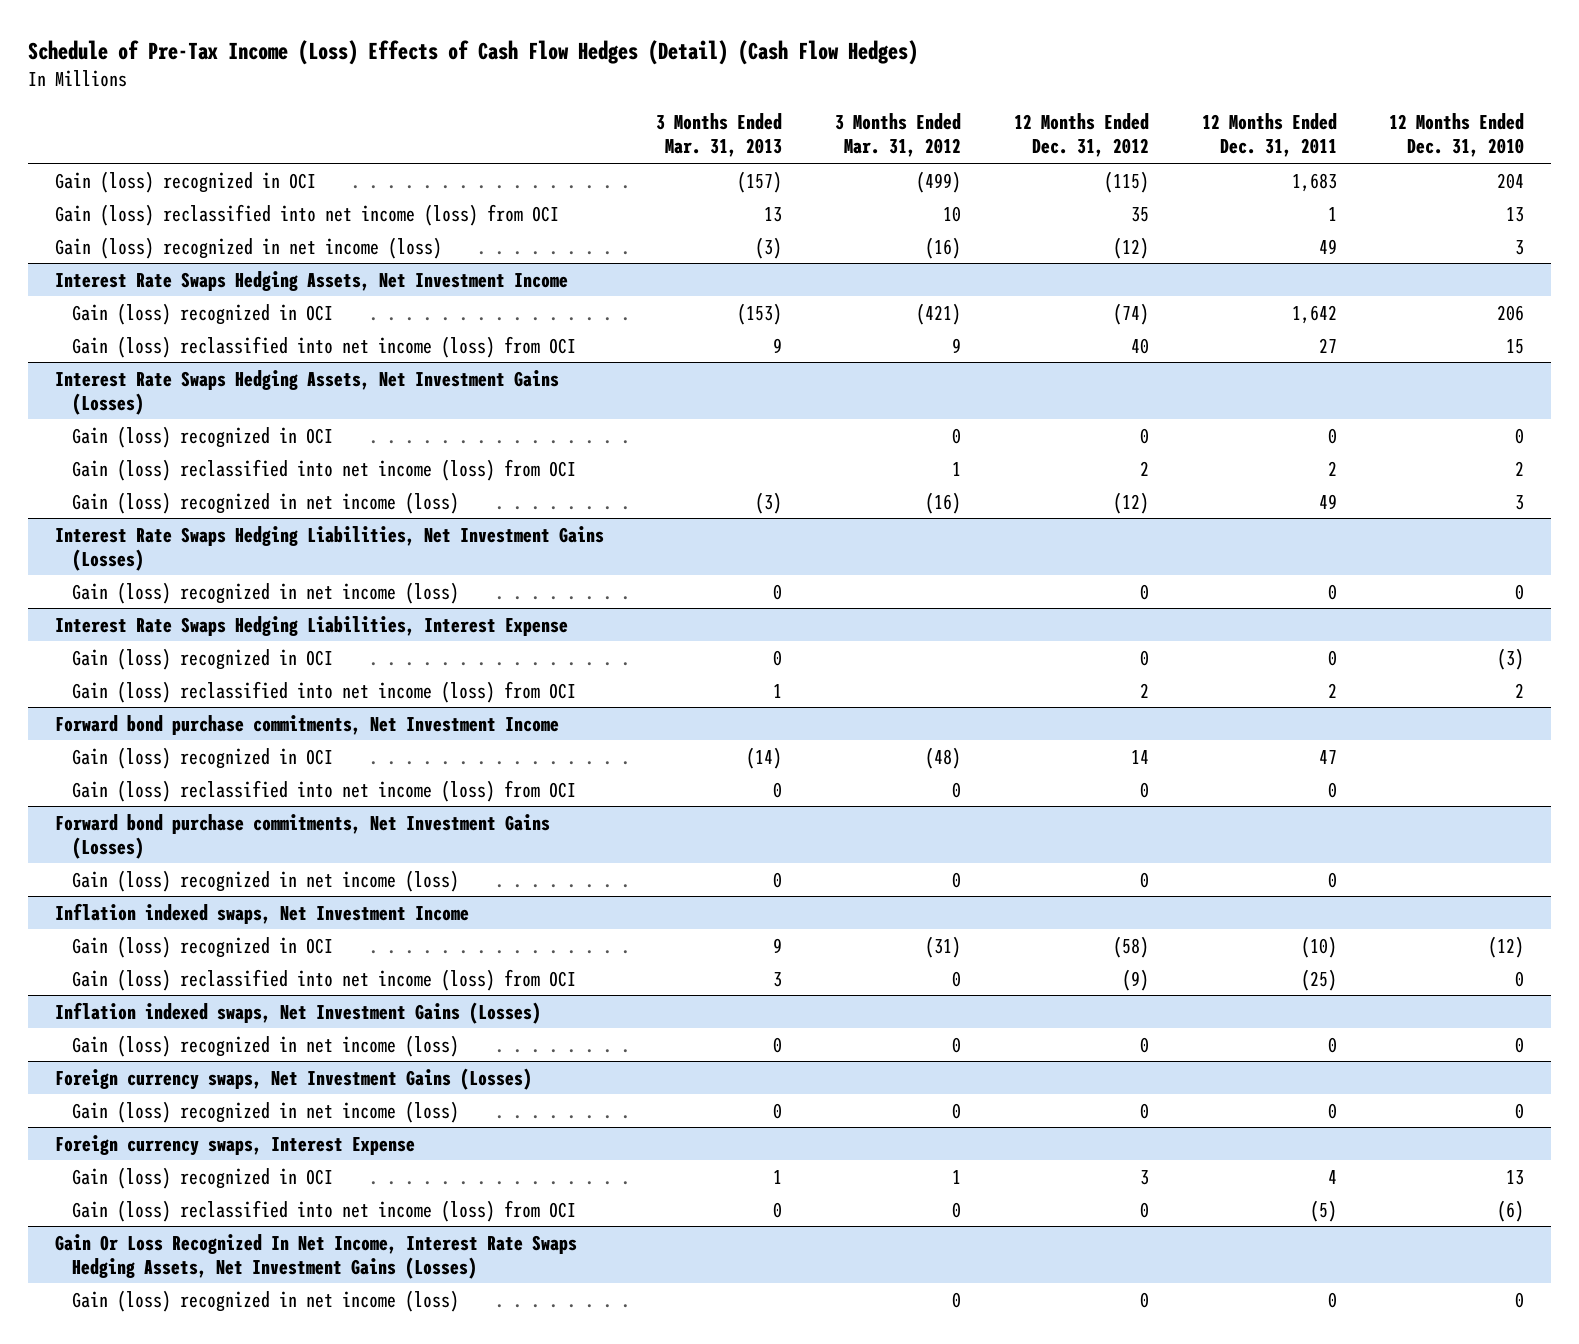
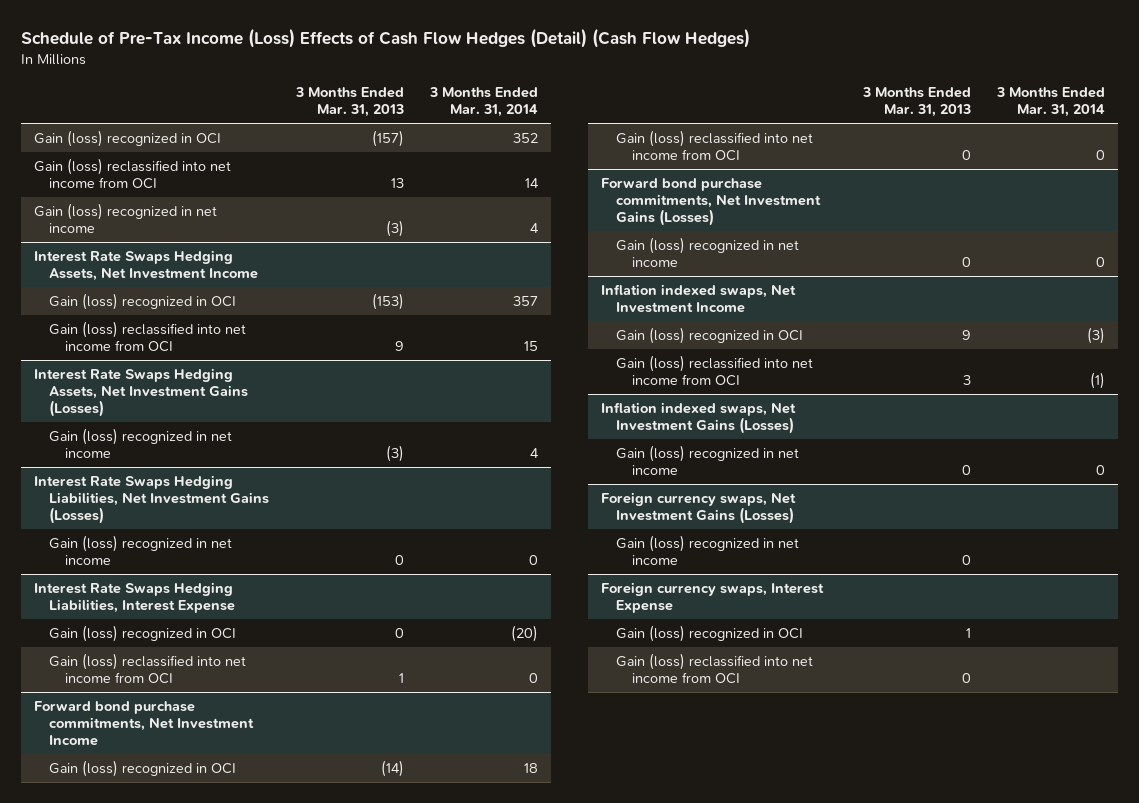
[835,113,962,158] 3 Months Ended Mar. 31, 2012 -> none
[1013,113,1149,158] 12 Months Ended Dec. 31, 2012 -> none
[1201,113,1337,158] 12 Months Ended Dec. 31, 2011 -> none
[1389,113,1525,158] 12 Months Ended Dec. 31, 2010 -> none
none -> [429,87,539,118] 3 Months Ended Mar. 31, 2014
[54,203,559,226] Gain (loss) reclassified into net income (loss) from OCI -> [34,157,232,189] Gain (loss) reclassified into net income from OCI
[54,236,442,259] Gain (loss) recognized in net income (loss) -> [34,202,218,233] Gain (loss) recognized in net income
[71,335,576,358] Gain (loss) reclassified into net income (loss) from OCI -> [49,320,247,352] Gain (loss) reclassified into net income from OCI
[71,425,333,448] Gain (loss) recognized in OCI -> none
[71,458,576,481] Gain (loss) reclassified into net income (loss) from OCI -> none
[71,491,459,514] Gain (loss) recognized in net income (loss) -> [49,427,233,458] Gain (loss) recognized in net income
[71,581,459,604] Gain (loss) recognized in net income (loss) -> [49,534,233,565] Gain (loss) recognized in net income
[71,680,576,703] Gain (loss) reclassified into net income (loss) from OCI -> [49,652,247,684] Gain (loss) reclassified into net income from OCI
[71,779,576,802] Gain (loss) reclassified into net income (loss) from OCI -> [616,129,814,161] Gain (loss) reclassified into net income from OCI
[71,869,459,892] Gain (loss) recognized in net income (loss) -> [616,236,800,267] Gain (loss) recognized in net income
[71,968,576,991] Gain (loss) reclassified into net income (loss) from OCI -> [616,354,814,386] Gain (loss) reclassified into net income from OCI
[71,1034,459,1057] Gain (loss) recognized in net income (loss) -> [616,444,800,475] Gain (loss) recognized in net income
[71,1100,459,1123] Gain (loss) recognized in net income (loss) -> [616,534,800,565] Gain (loss) recognized in net income
[54,1233,577,1279] Gain Or Loss Recognized In Net Income, Interest Rate Swaps Hedging Assets, Net Investment Gains (Losses) -> none
[71,1289,459,1312] Gain (loss) recognized in net income (loss) -> none
[71,1199,576,1222] Gain (loss) reclassified into net income (loss) from OCI -> [616,652,814,684] Gain (loss) reclassified into net income from OCI

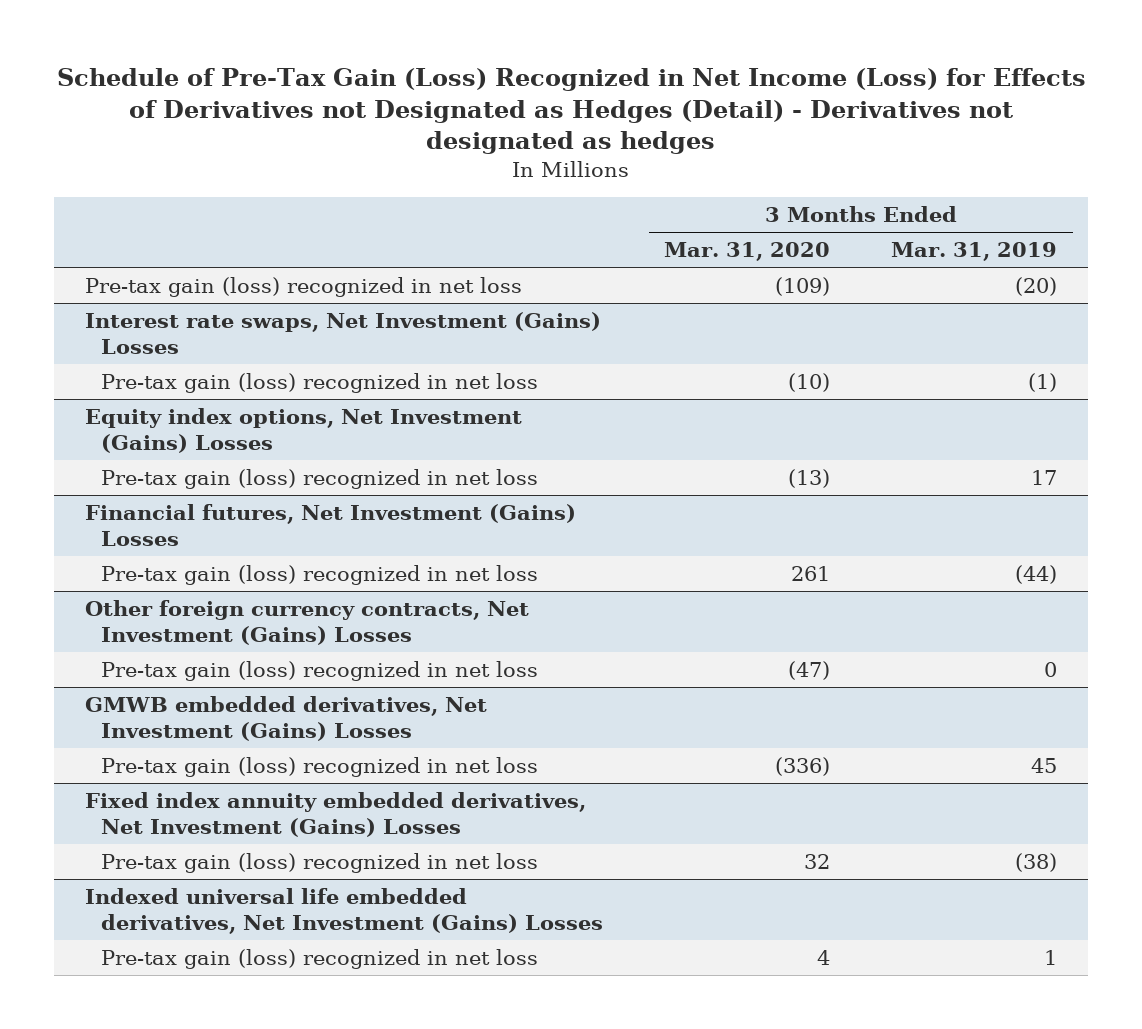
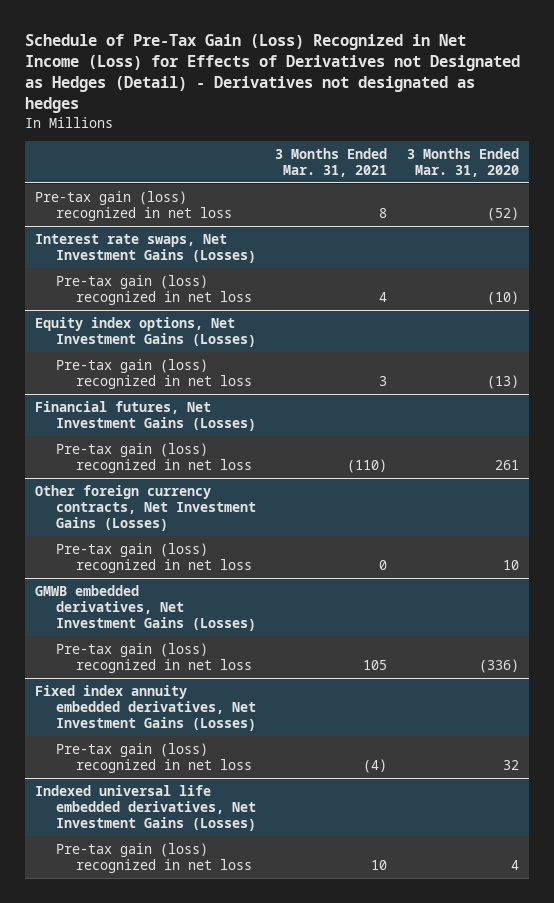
[891,242,1058,262] Mar. 31, 2019 -> none
none -> [275,147,388,177] 3 Months Ended Mar. 31, 2021
[775,276,831,296] (109) -> [487,206,520,221] (52)
[84,311,601,354] Interest rate swaps, Net Investment (Gains) Losses -> [35,233,256,263] Interest rate swaps, Net Investment Gains (Losses)
[84,407,522,453] Equity index options, Net Investment (Gains) Losses -> [35,316,256,347] Equity index options, Net Investment Gains (Losses)
[84,503,576,546] Financial futures, Net Investment (Gains) Losses -> [35,400,256,431] Financial futures, Net Investment Gains (Losses)
[84,599,529,645] Other foreign currency contracts, Net Investment (Gains) Losses -> [35,484,256,531] Other foreign currency contracts, Net Investment Gains (Losses)
[788,660,831,680] (47) -> [503,559,520,570] 10
[84,695,487,741] GMWB embedded derivatives, Net Investment (Gains) Losses -> [35,584,256,631] GMWB embedded derivatives, Net Investment Gains (Losses)
[84,791,586,837] Fixed index annuity embedded derivatives, Net Investment (Gains) Losses -> [35,684,256,731] Fixed index annuity embedded derivatives, Net Investment Gains (Losses)
[84,887,604,934] Indexed universal life embedded derivatives, Net Investment (Gains) Losses -> [35,784,256,831] Indexed universal life embedded derivatives, Net Investment Gains (Losses)

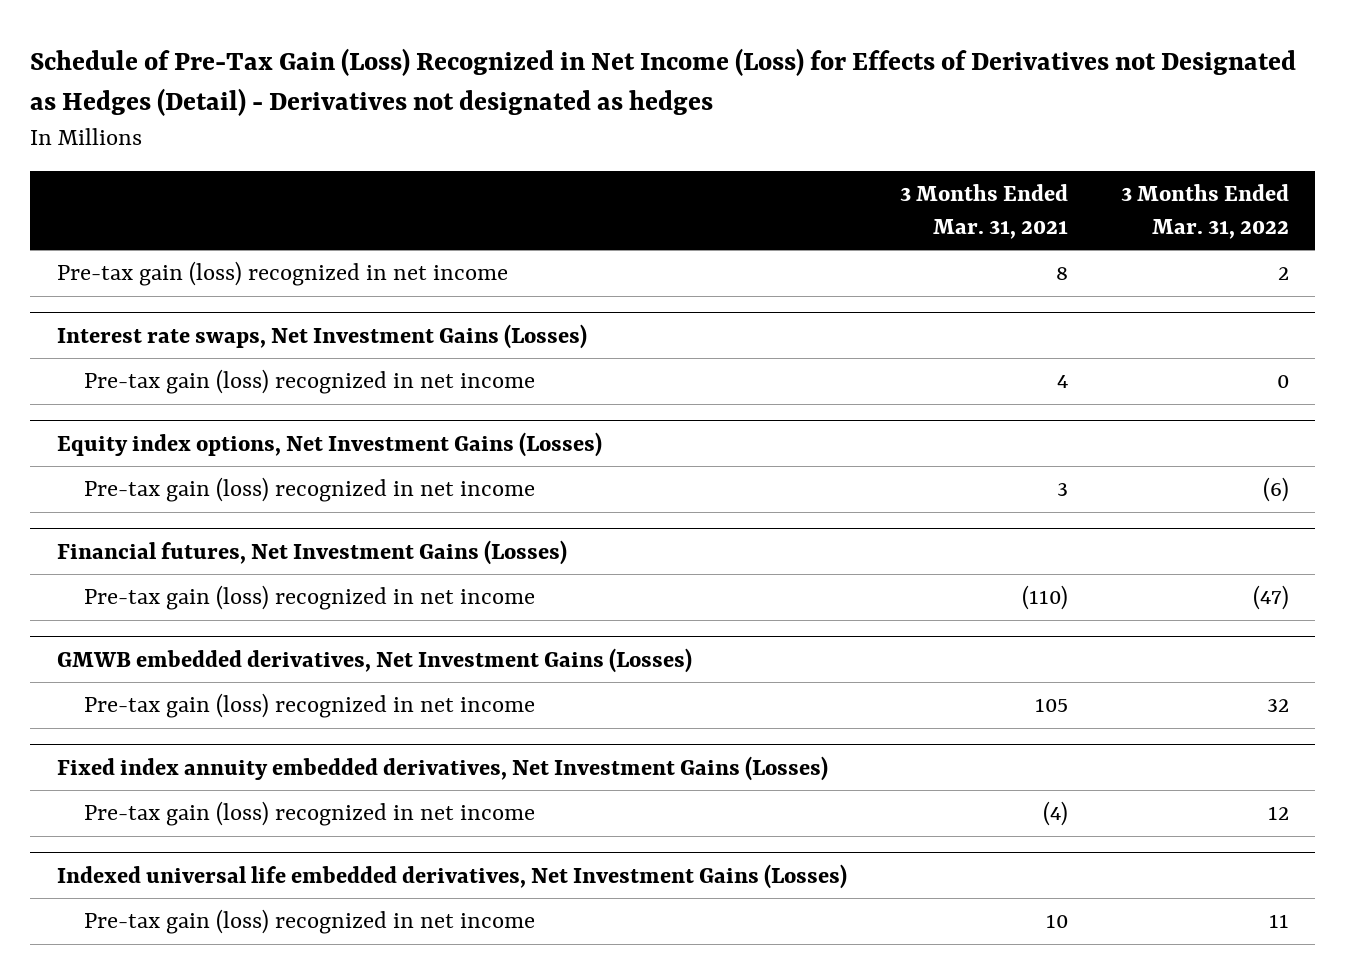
[407,147,520,177] 3 Months Ended Mar. 31, 2020 -> none
none -> [1120,183,1289,239] 3 Months Ended Mar. 31, 2022
[35,190,232,221] Pre-tax gain (loss) recognized in net loss -> [56,261,508,287] Pre-tax gain (loss) recognized in net income
[55,274,253,305] Pre-tax gain (loss) recognized in net loss -> [83,369,535,395] Pre-tax gain (loss) recognized in net income
[55,358,253,389] Pre-tax gain (loss) recognized in net loss -> [83,477,535,503] Pre-tax gain (loss) recognized in net income
[35,484,256,531] Other foreign currency contracts, Net Investment Gains (Losses) -> none
[55,542,253,573] Pre-tax gain (loss) recognized in net loss -> none
[55,442,253,473] Pre-tax gain (loss) recognized in net loss -> [83,585,535,611] Pre-tax gain (loss) recognized in net income
[55,642,253,673] Pre-tax gain (loss) recognized in net loss -> [83,693,535,719] Pre-tax gain (loss) recognized in net income
[55,742,253,773] Pre-tax gain (loss) recognized in net loss -> [83,801,535,827] Pre-tax gain (loss) recognized in net income
[55,842,253,873] Pre-tax gain (loss) recognized in net loss -> [83,909,535,935] Pre-tax gain (loss) recognized in net income

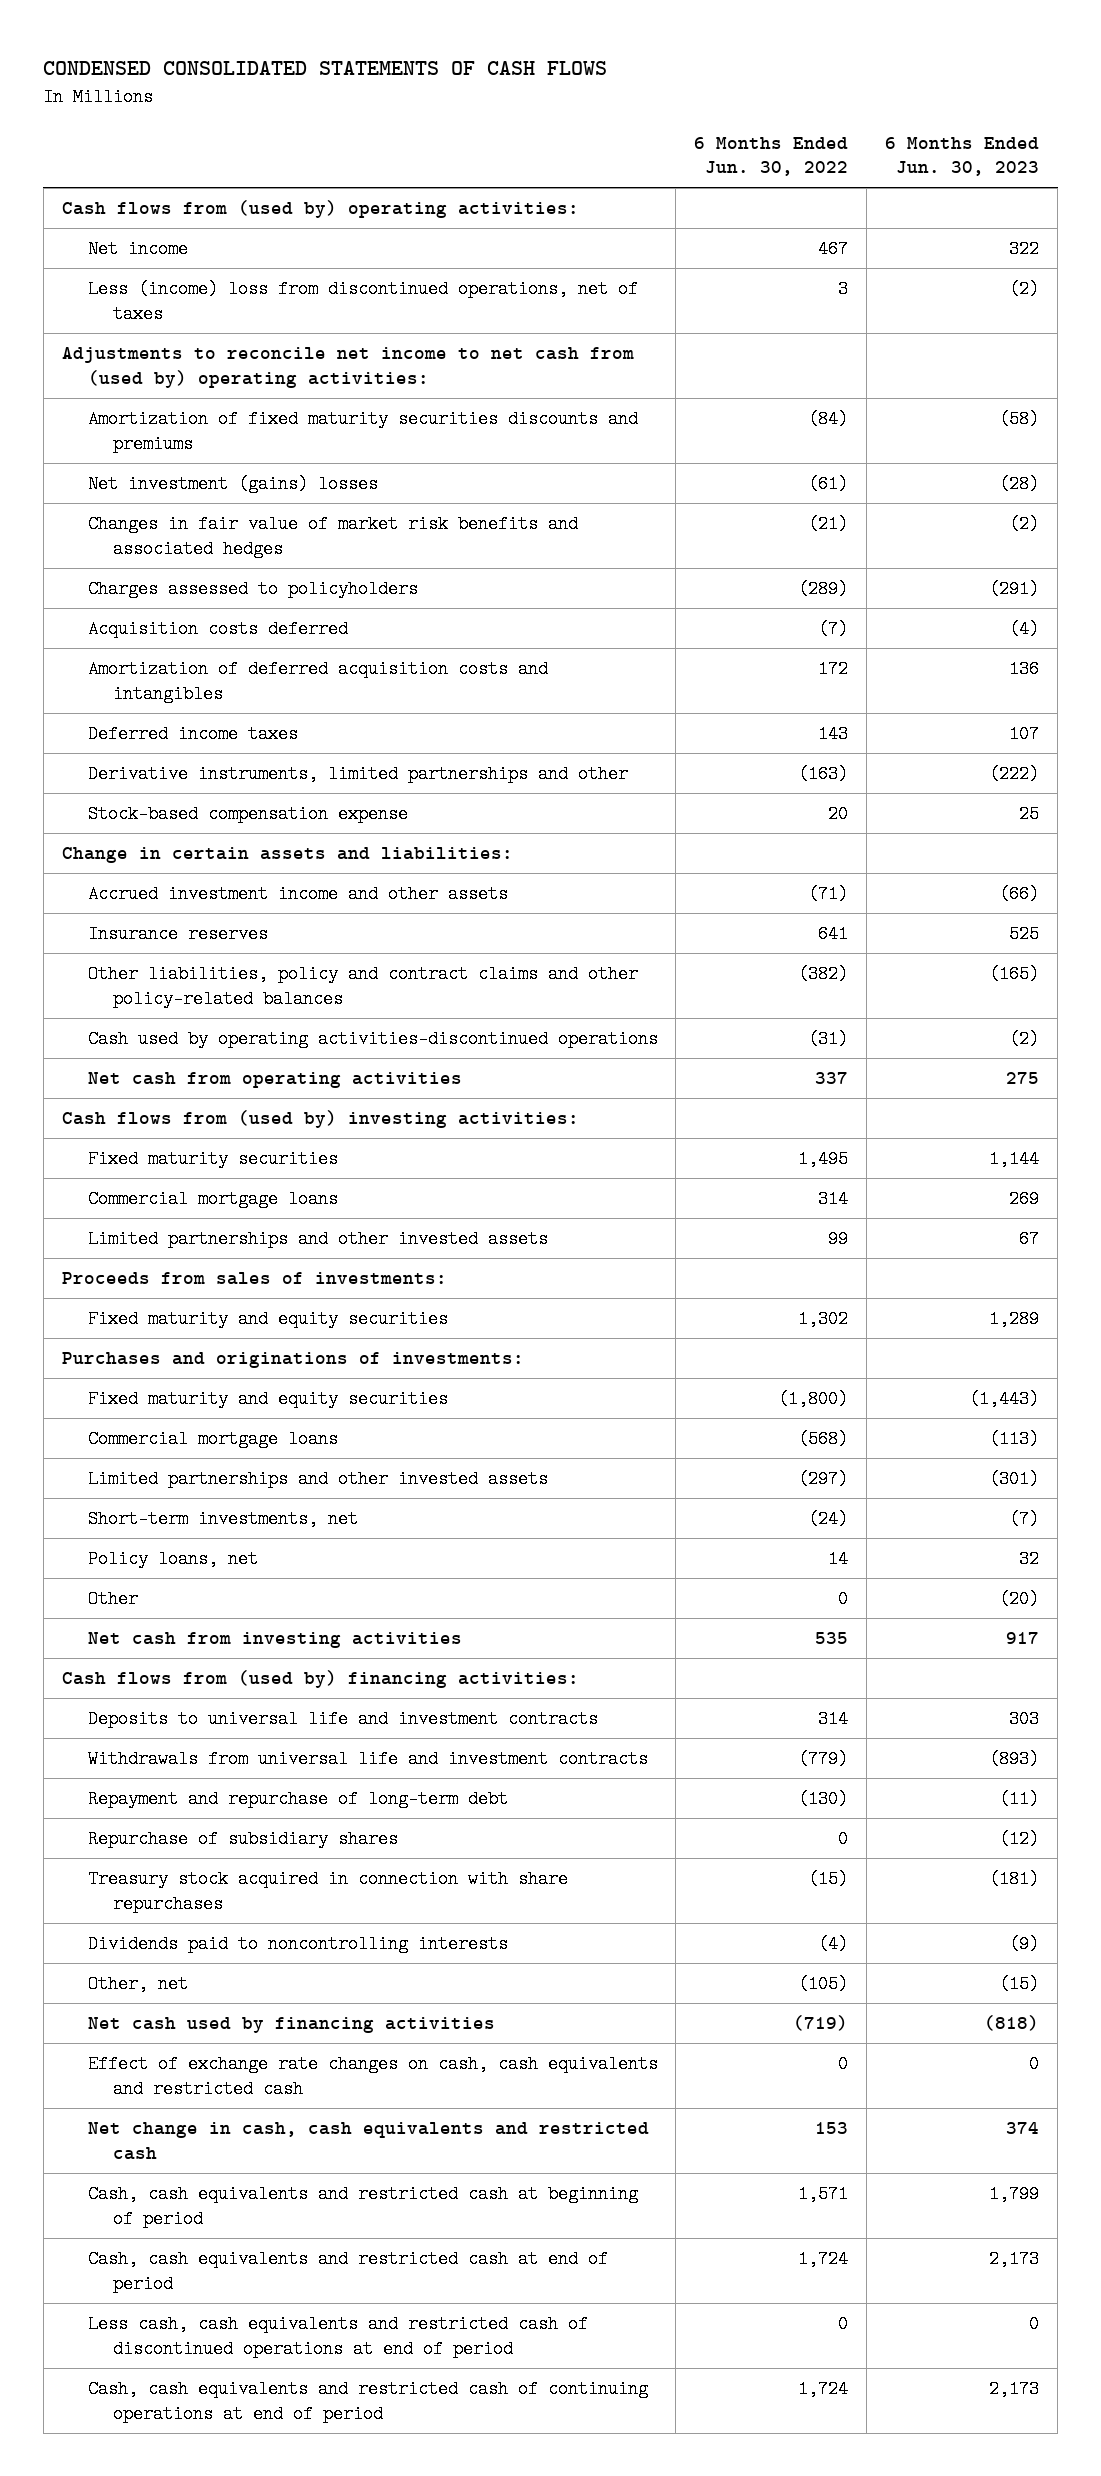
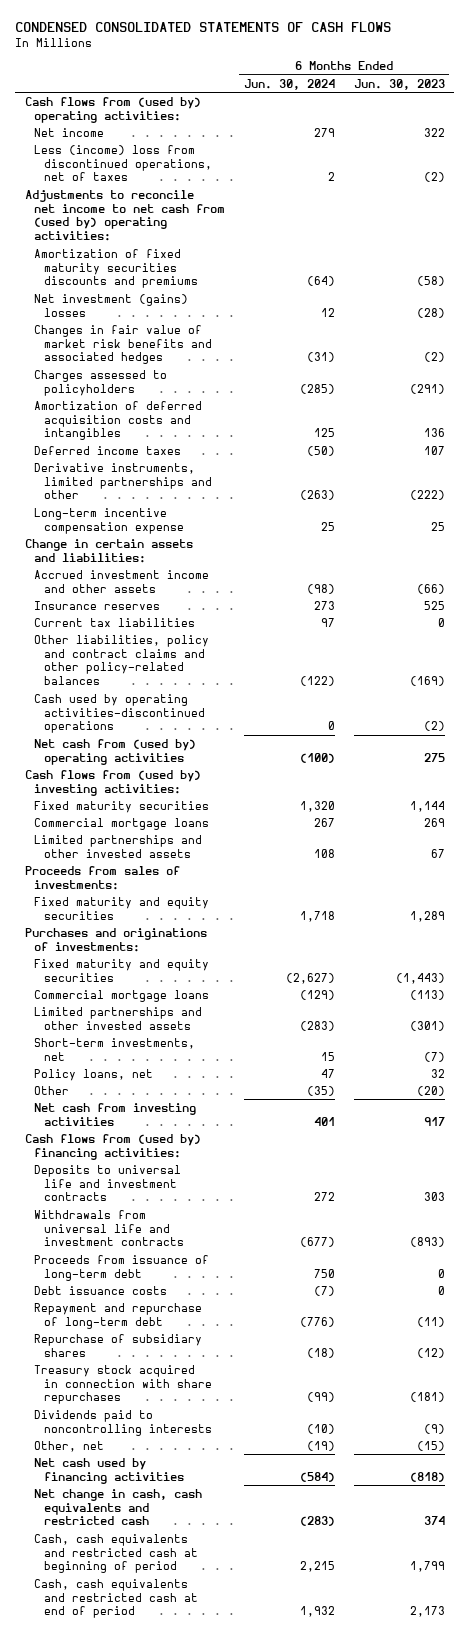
[694,136,849,177] 6 Months Ended Jun. 30, 2022 -> none
none -> [244,78,336,90] Jun. 30, 2024
[87,620,348,639] Acquisition costs deferred -> none
[87,805,408,824] Stock-based compensation expense -> [34,507,185,534] Long-term incentive compensation expense
none -> [34,617,196,627] Current tax liabilities
[989,965,1040,984] (165) -> [409,676,445,687] (169)
[87,1072,462,1089] Net cash from operating activities -> [34,738,197,765] Net cash from (used by) operating activities
none -> [34,1254,210,1281] Proceeds from issuance of long-term debt
none -> [34,1285,168,1295] Debt issuance costs
[87,2055,658,2099] Effect of exchange rate changes on cash, cash equivalents and restricted cash -> none
[87,2315,588,2359] Less cash, cash equivalents and restricted cash of discontinued operations at end of period -> none
[87,2380,648,2424] Cash, cash equivalents and restricted cash of continuing operations at end of period -> none

